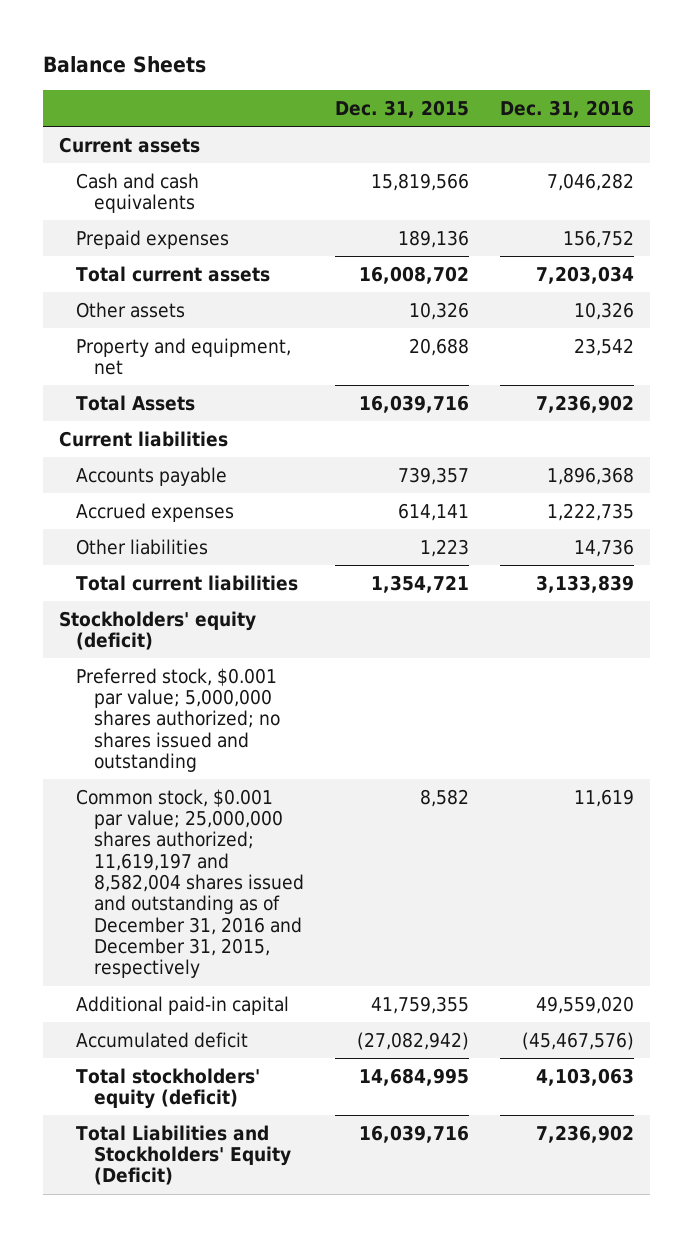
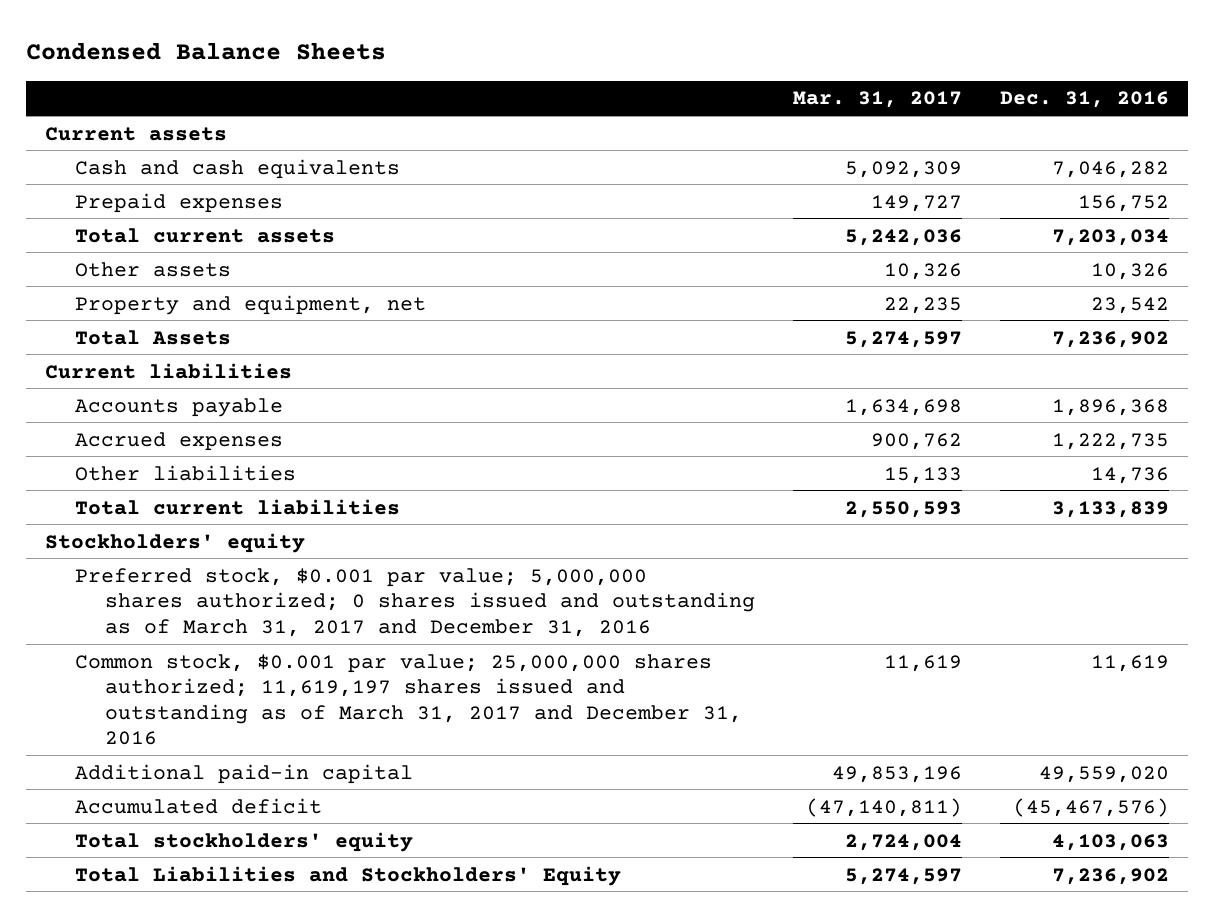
[43,55,207,73] Balance Sheets -> [25,42,386,61] Condensed Balance Sheets
[335,100,470,119] Dec. 31, 2015 -> none
none -> [792,91,962,109] Mar. 31, 2017
[58,610,256,651] Stockholders' equity (deficit) -> [44,532,305,553] Stockholders' equity
[76,667,280,773] Preferred stock, $0.001 par value; 5,000,000 shares authorized; no shares issued and outstanding -> [74,567,755,637] Preferred stock, $0.001 par value; 5,000,000 shares authorized; 0 shares issued and outstanding as of March 31, 2017 and December 31, 2016
[76,788,304,979] Common stock, $0.001 par value; 25,000,000 shares authorized; 11,619,197 and 8,582,004 shares issued and outstanding as of December 31, 2016 and December 31, 2015, respectively -> [74,653,742,746] Common stock, $0.001 par value; 25,000,000 shares authorized; 11,619,197 shares issued and outstanding as of March 31, 2017 and December 31, 2016
[76,1067,261,1110] Total stockholders' equity (deficit) -> [74,831,413,852] Total stockholders' equity
[76,1124,291,1186] Total Liabilities and Stockholders' Equity (Deficit) -> [74,865,621,886] Total Liabilities and Stockholders' Equity

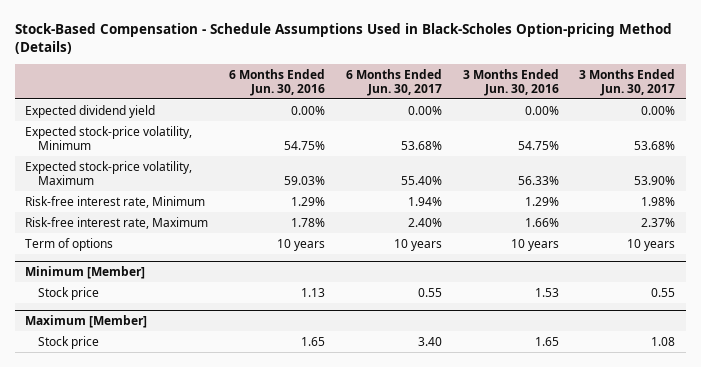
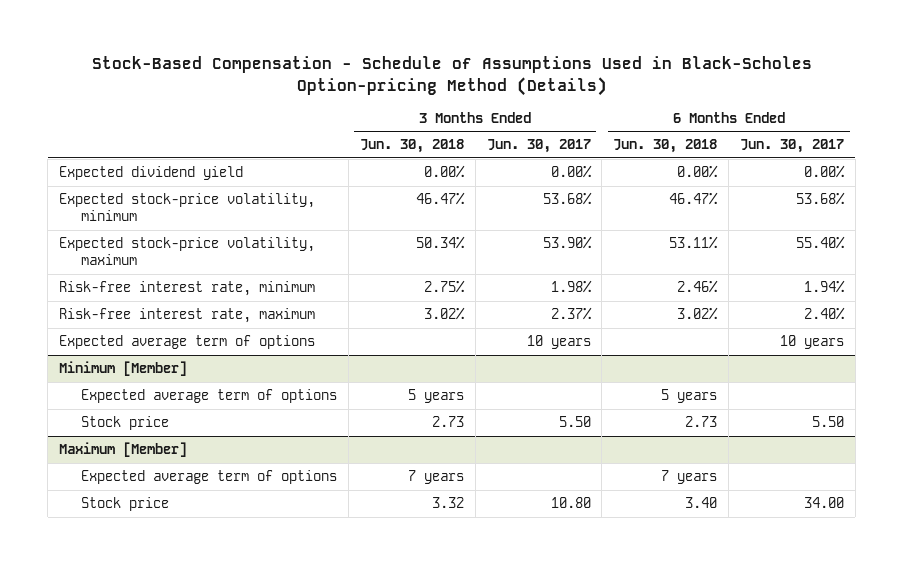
[15,22,673,55] Stock-Based Compensation - Schedule Assumptions Used in Black-Scholes Option-pricing Method (Details) -> [91,56,812,96] Stock-Based Compensation - Schedule of Assumptions Used in Black-Scholes Option-pricing Method (Details)
[229,68,326,96] 6 Months Ended Jun. 30, 2016 -> none
[462,68,559,96] 3 Months Ended Jun. 30, 2016 -> none
none -> [359,139,464,154] Jun. 30, 2018
none -> [613,139,718,154] Jun. 30, 2018
[25,125,193,150] Expected stock-price volatility, Minimum -> [58,193,315,222] Expected stock-price volatility, minimum
[25,160,193,185] Expected stock-price volatility, Maximum -> [58,237,315,266] Expected stock-price volatility, maximum
[25,195,206,208] Risk-free interest rate, Minimum -> [58,281,315,297] Risk-free interest rate, minimum
[25,216,209,229] Risk-free interest rate, Maximum -> [58,308,315,324] Risk-free interest rate, maximum
[25,237,114,251] Term of options -> [58,335,315,350] Expected average term of options
none -> [81,389,338,404] Expected average term of options
[417,287,442,297] 0.55 -> [812,416,845,428] 5.50
[651,287,676,297] 0.55 -> [558,416,591,428] 5.50
none -> [81,470,338,485] Expected average term of options
[417,336,442,346] 3.40 -> [804,497,845,509] 34.00
[651,336,676,346] 1.08 -> [550,497,591,509] 10.80

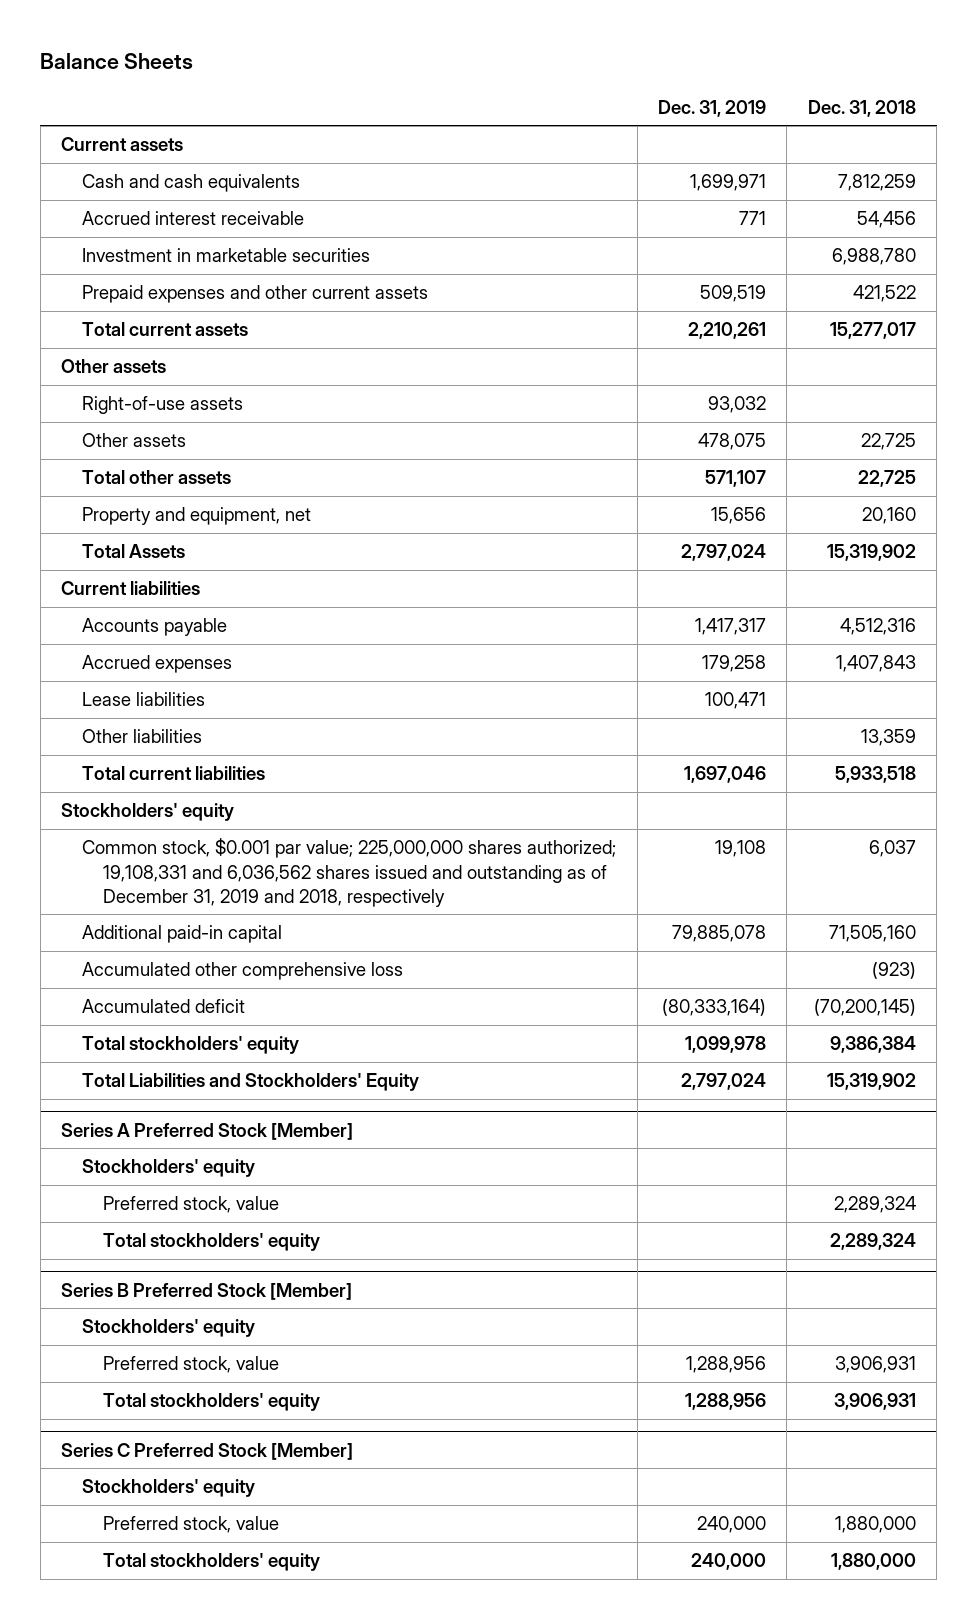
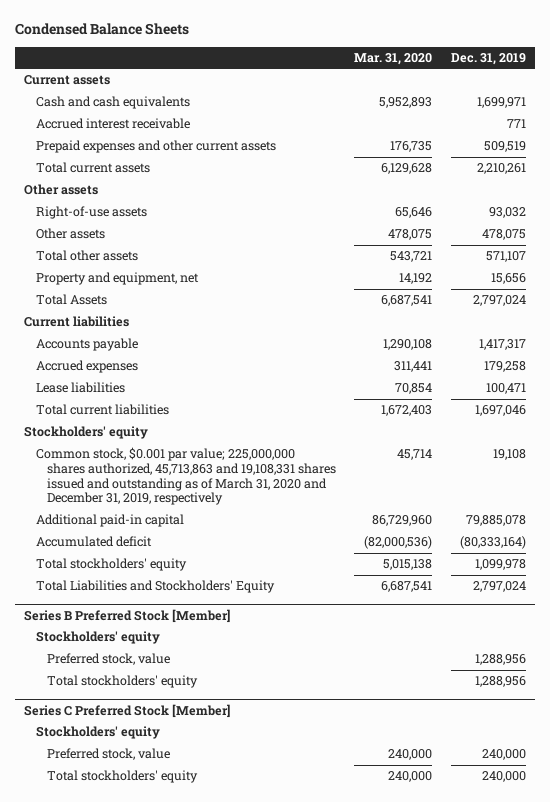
[40,53,194,70] Balance Sheets -> [15,23,190,36] Condensed Balance Sheets
[807,99,916,117] Dec. 31, 2018 -> none
none -> [354,53,433,66] Mar. 31, 2020
[82,248,371,263] Investment in marketable securities -> none
[82,729,203,744] Other liabilities -> none
[82,838,617,907] Common stock, $0.001 par value; 225,000,000 shares authorized; 19,108,331 and 6,036,562 shares issued and outstanding as of December 31, 2019 and 2018, respectively -> [35,447,337,506] Common stock, $0.001 par value; 225,000,000 shares authorized, 45,713,863 and 19,108,331 shares issued and outstanding as of March 31, 2020 and December 31, 2019, respectively
[82,962,404,981] Accumulated other comprehensive loss -> none
[61,1122,354,1140] Series A Preferred Stock [Member] -> none
[82,1159,256,1178] Stockholders' equity -> none
[102,1196,279,1214] Preferred stock, value -> none
[102,1233,320,1252] Total stockholders' equity -> none

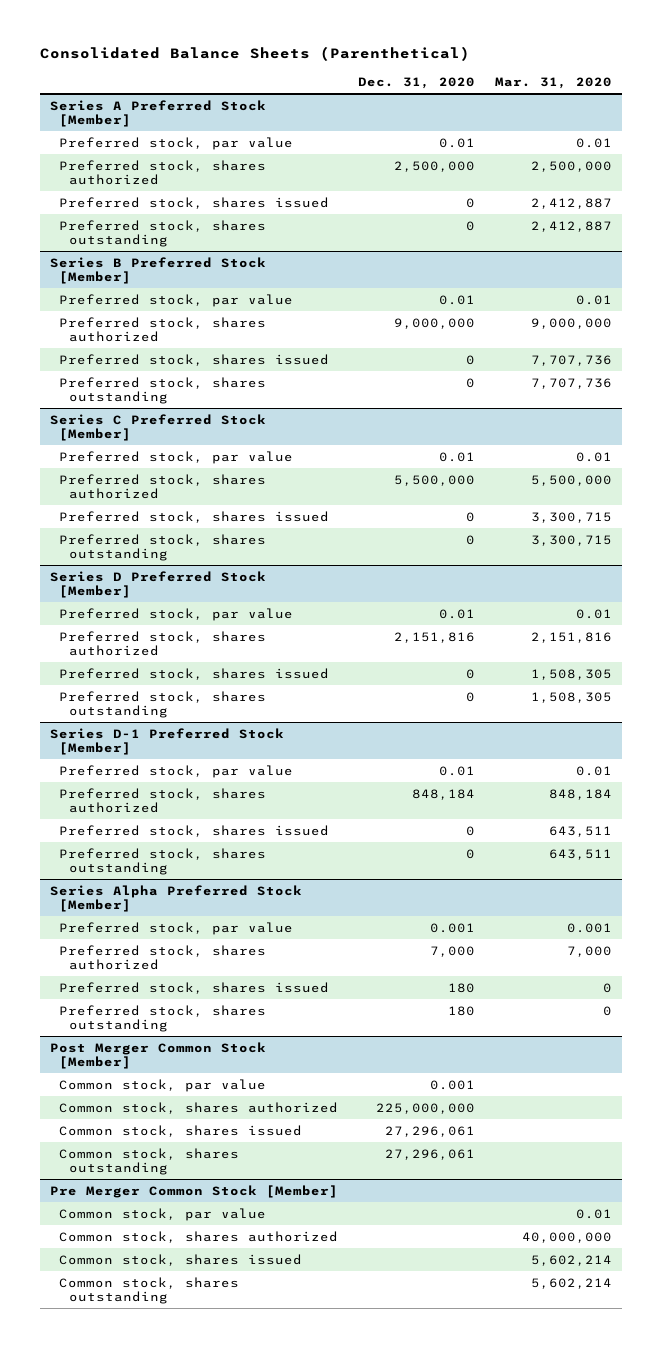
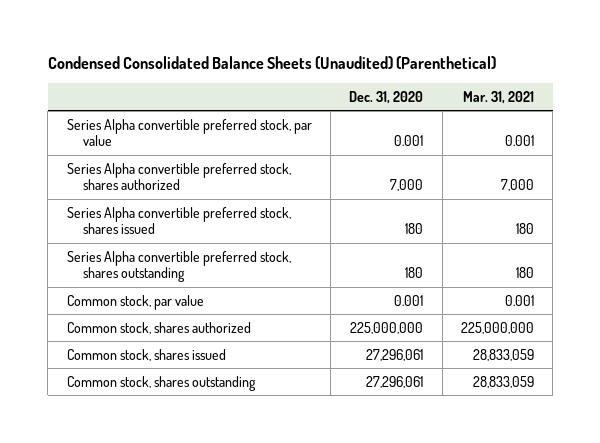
[40,46,471,62] Consolidated Balance Sheets (Parenthetical) -> [47,56,496,70] Condensed Consolidated Balance Sheets (Unaudited) (Parenthetical)
[494,76,612,89] Mar. 31, 2020 -> none
none -> [462,90,534,104] Mar. 31, 2021
[49,99,266,127] Series A Preferred Stock [Member] -> none
[49,256,266,284] Series B Preferred Stock [Member] -> none
[59,293,294,307] Preferred stock, par value -> none
[59,316,267,342] Preferred stock, shares authorized -> none
[59,353,330,366] Preferred stock, shares issued -> none
[59,376,267,404] Preferred stock, shares outstanding -> none
[49,413,266,441] Series C Preferred Stock [Member] -> none
[59,450,294,464] Preferred stock, par value -> none
[59,473,267,499] Preferred stock, shares authorized -> none
[59,510,330,523] Preferred stock, shares issued -> none
[59,533,267,561] Preferred stock, shares outstanding -> none
[49,570,266,598] Series D Preferred Stock [Member] -> none
[59,607,294,621] Preferred stock, par value -> none
[59,630,267,656] Preferred stock, shares authorized -> none
[59,667,330,680] Preferred stock, shares issued -> none
[59,690,267,718] Preferred stock, shares outstanding -> none
[49,727,284,755] Series D-1 Preferred Stock [Member] -> none
[59,764,294,778] Preferred stock, par value -> none
[59,787,267,813] Preferred stock, shares authorized -> none
[59,824,330,837] Preferred stock, shares issued -> none
[59,847,267,875] Preferred stock, shares outstanding -> none
[49,884,302,912] Series Alpha Preferred Stock [Member] -> none
[59,921,294,935] Preferred stock, par value -> none
[59,944,267,970] Preferred stock, shares authorized -> none
[59,981,330,994] Preferred stock, shares issued -> none
[59,1004,267,1032] Preferred stock, shares outstanding -> none
[49,1041,266,1069] Post Merger Common Stock [Member] -> none
[59,136,294,150] Preferred stock, par value -> [66,118,312,147] Series Alpha convertible preferred stock, par value
[439,137,476,148] 0.01 -> [394,135,424,147] 0.001
[59,159,267,185] Preferred stock, shares authorized -> [66,162,291,191] Series Alpha convertible preferred stock, shares authorized
[394,160,476,172] 2,500,000 -> [390,179,424,192] 7,000
[59,196,330,209] Preferred stock, shares issued -> [66,206,291,235] Series Alpha convertible preferred stock, shares issued
[466,197,476,208] 0 -> [405,223,424,235] 180
[59,219,267,247] Preferred stock, shares outstanding -> [66,250,291,283] Series Alpha convertible preferred stock, shares outstanding
[466,220,476,231] 0 -> [405,267,424,279] 180
[49,1184,338,1198] Pre Merger Common Stock [Member] -> none
[59,1207,267,1221] Common stock, par value -> none
[59,1230,339,1243] Common stock, shares authorized -> none
[59,1253,303,1266] Common stock, shares issued -> none
[59,1276,240,1304] Common stock, shares outstanding -> none

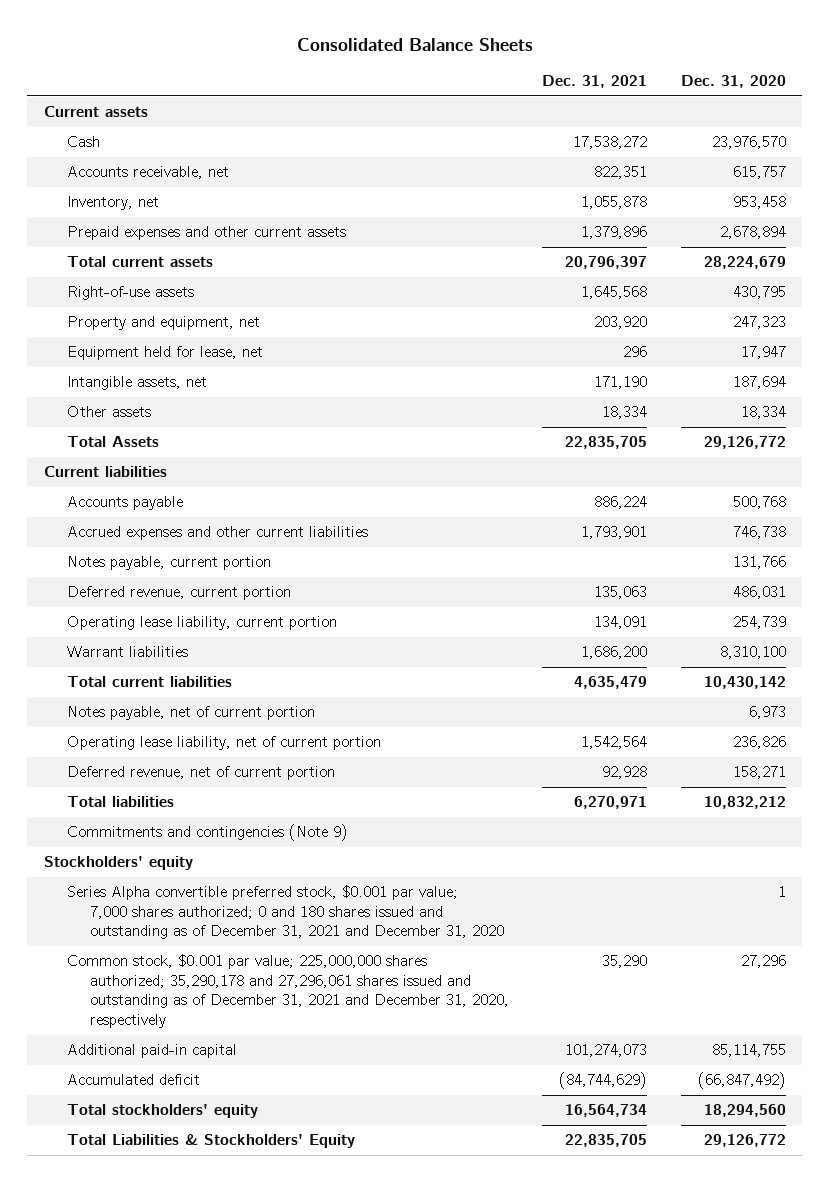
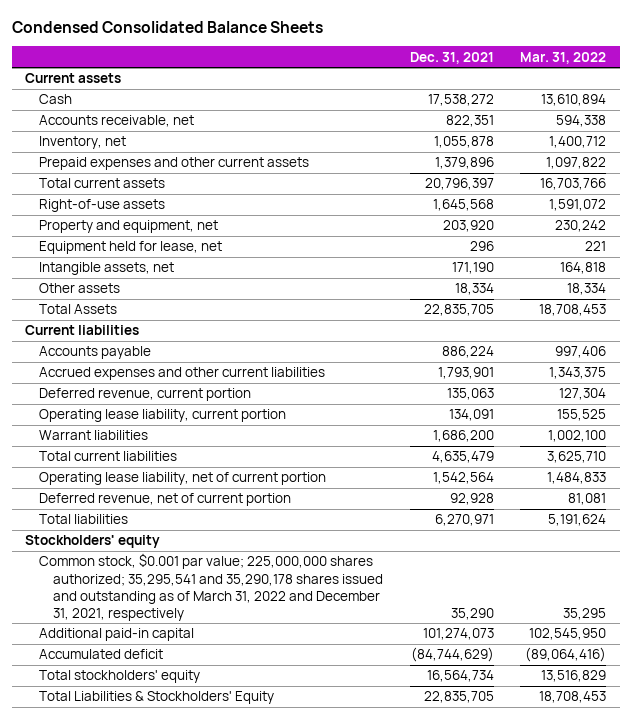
[296,37,533,51] Consolidated Balance Sheets -> [11,20,323,33] Condensed Consolidated Balance Sheets
[680,75,786,89] Dec. 31, 2020 -> none
none -> [520,51,607,64] Mar. 31, 2022
[66,556,271,571] Notes payable, current portion -> none
[66,706,315,721] Notes payable, net of current portion -> none
[66,824,348,842] Commitments and contingencies (Note 9) -> none
[66,885,504,940] Series Alpha convertible preferred stock, $0.001 par value; 7,000 shares authorized; 0 and 180 shares issued and outstanding as of December 31, 2021 and December 31, 2020 -> none
[66,954,509,1029] Common stock, $0.001 par value; 225,000,000 shares authorized; 35,290,178 and 27,296,061 shares issued and outstanding as of December 31, 2021 and December 31, 2020, respectively -> [39,553,383,621] Common stock, $0.001 par value; 225,000,000 shares authorized; 35,295,541 and 35,290,178 shares issued and outstanding as of March 31, 2022 and December 31, 2021, respectively

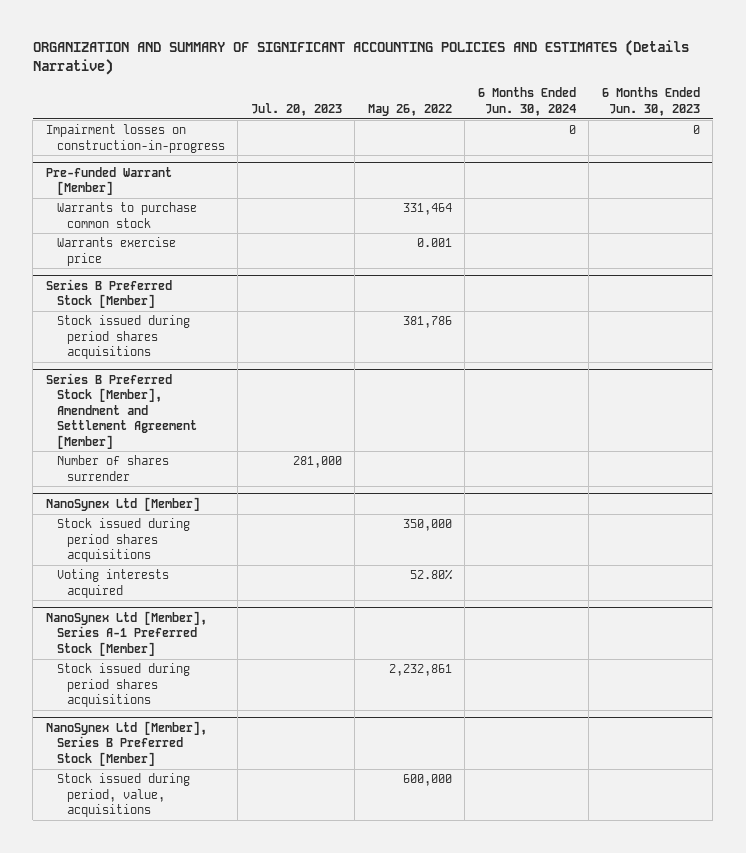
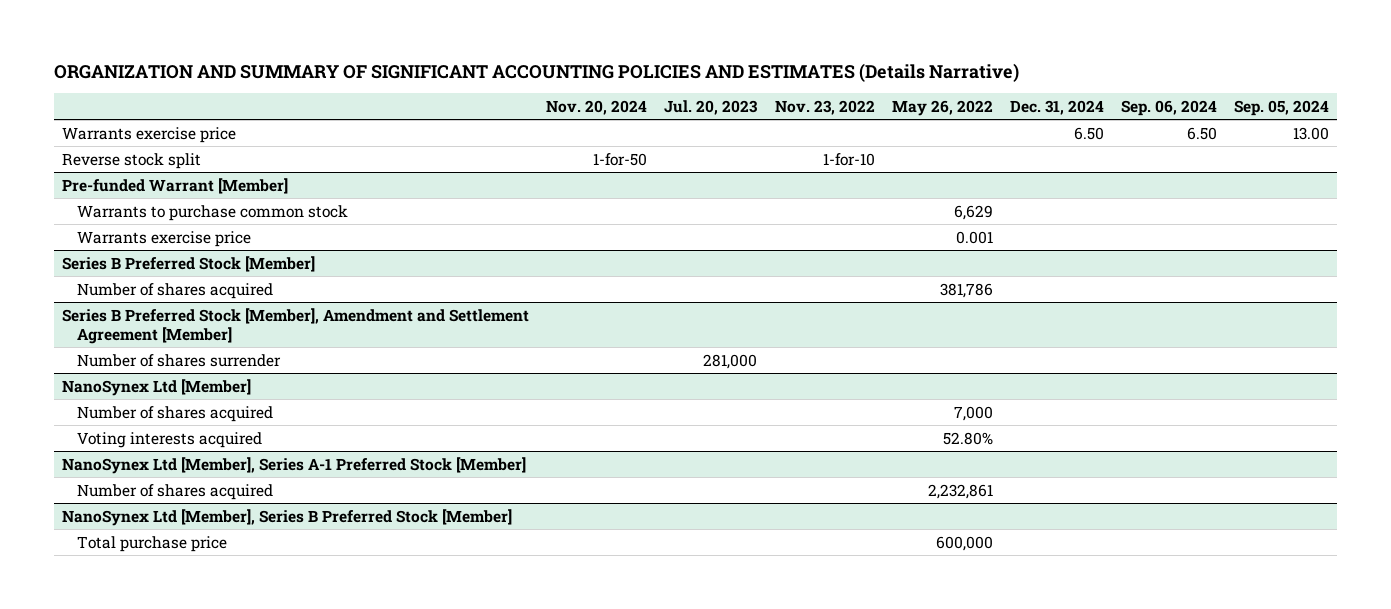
[477,87,576,116] 6 Months Ended Jun. 30, 2024 -> none
[601,87,700,116] 6 Months Ended Jun. 30, 2023 -> none
none -> [546,99,648,115] Nov. 20, 2024
none -> [774,99,875,115] Nov. 23, 2022
none -> [1009,99,1104,115] Dec. 31, 2024
none -> [1120,99,1217,116] Sep. 06, 2024
none -> [1233,99,1329,116] Sep. 05, 2024
[45,124,225,153] Impairment losses on construction-in-progress -> none
none -> [62,126,237,143] Warrants exercise price
none -> [62,152,202,169] Reverse stock split
[402,203,452,216] 331,464 -> [953,204,993,220] 6,629
[56,315,190,360] Stock issued during period shares acquisitions -> [77,282,274,299] Number of shares acquired
[56,518,190,563] Stock issued during period shares acquisitions -> none
none -> [77,405,274,422] Number of shares acquired
[56,663,190,708] Stock issued during period shares acquisitions -> [77,483,274,500] Number of shares acquired
[56,773,190,818] Stock issued during period, value, acquisitions -> [77,535,228,552] Total purchase price

